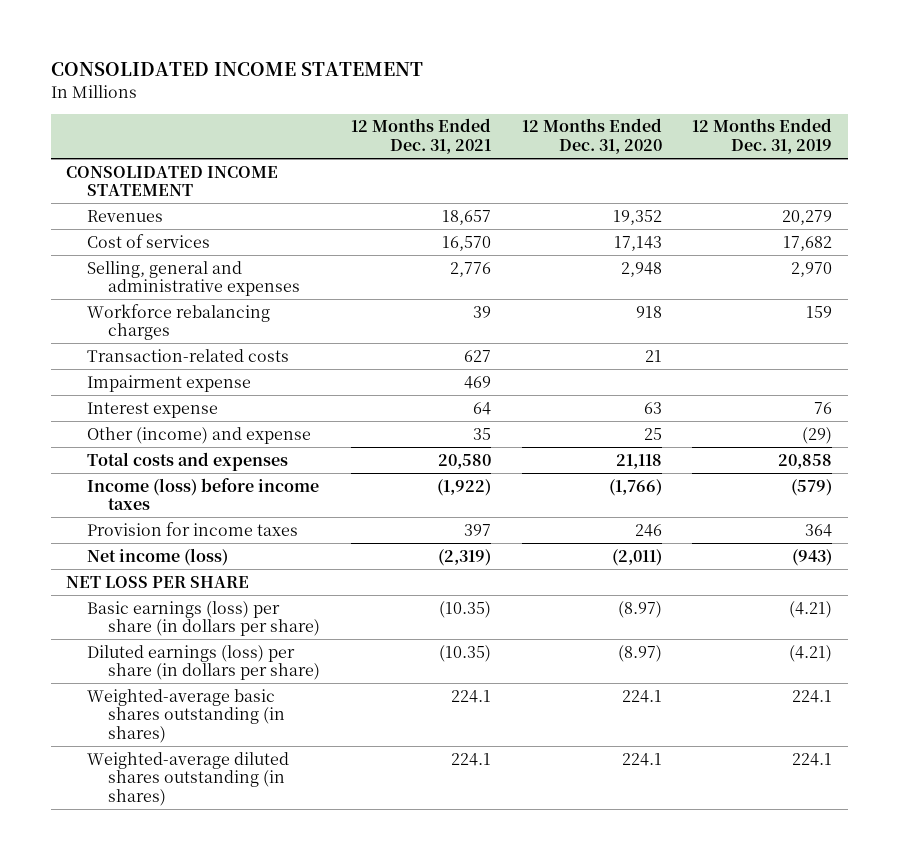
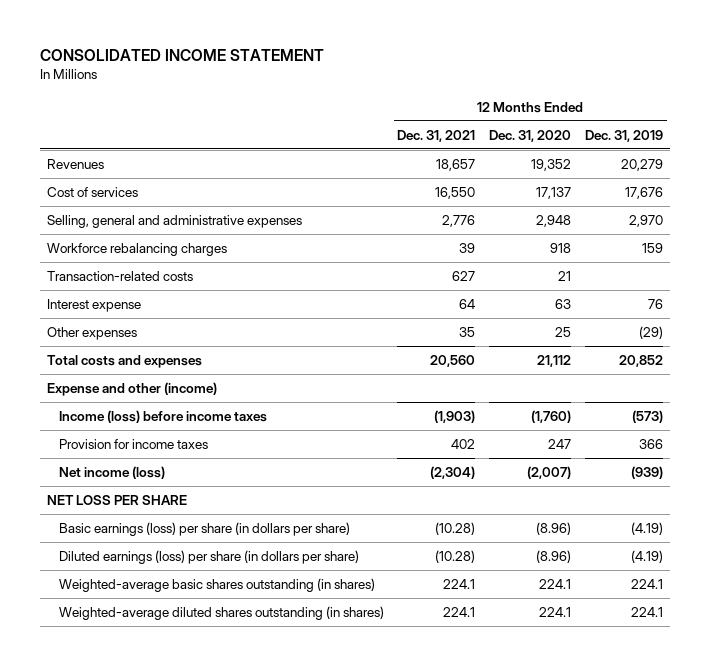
[66,165,279,197] CONSOLIDATED INCOME STATEMENT -> none
[441,235,491,251] 16,570 -> [435,186,476,199] 16,550
[613,235,662,251] 17,143 -> [536,186,572,199] 17,137
[783,235,833,251] 17,682 -> [625,186,664,199] 17,676
[87,374,252,392] Impairment expense -> none
[87,426,312,444] Other (income) and expense -> [46,326,137,340] Other expenses
[437,453,491,469] 20,580 -> [430,354,476,367] 20,560
[615,453,662,469] 21,118 -> [537,354,572,367] 21,112
[778,453,833,469] 20,858 -> [619,354,664,367] 20,852
none -> [46,381,217,396] Expense and other (income)
[436,478,491,496] (1,922) -> [434,409,476,423] (1,903)
[608,478,662,496] (1,766) -> [531,409,572,423] (1,760)
[791,478,833,496] (579) -> [632,409,664,423] (573)
[463,523,491,536] 397 -> [451,438,476,449] 402
[634,523,662,537] 246 -> [548,438,572,449] 247
[805,523,833,537] 364 -> [639,438,664,449] 366
[437,548,491,566] (2,319) -> [430,465,476,479] (2,304)
[611,548,662,566] (2,011) -> [527,465,572,479] (2,007)
[792,548,833,566] (943) -> [631,465,664,479] (939)
[438,600,491,618] (10.35) -> [435,521,476,535] (10.28)
[617,600,662,618] (8.97) -> [536,521,572,535] (8.96)
[789,600,833,618] (4.21) -> [631,521,664,535] (4.19)
[438,644,491,662] (10.35) -> [435,549,476,563] (10.28)
[617,644,662,662] (8.97) -> [536,549,572,563] (8.96)
[789,644,833,662] (4.21) -> [631,549,664,563] (4.19)

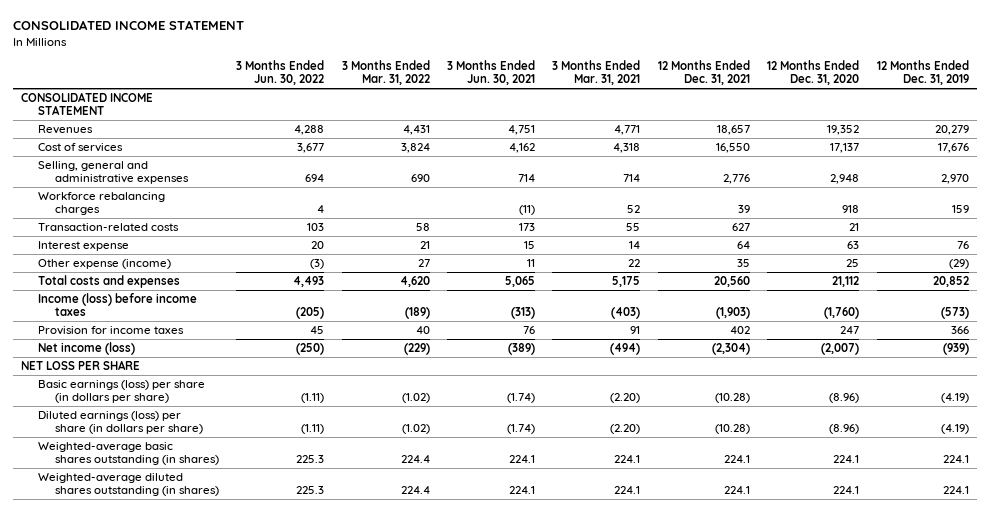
none -> [236,60,325,86] 3 Months Ended Jun. 30, 2022
none -> [341,60,430,86] 3 Months Ended Mar. 31, 2022
none -> [446,60,535,86] 3 Months Ended Jun. 30, 2021
none -> [552,60,641,86] 3 Months Ended Mar. 31, 2021
none -> [21,91,154,116] CONSOLIDATED INCOME STATEMENT
[46,326,137,340] Other expenses -> [38,258,172,269] Other expense (income)
[46,381,217,396] Expense and other (income) -> none

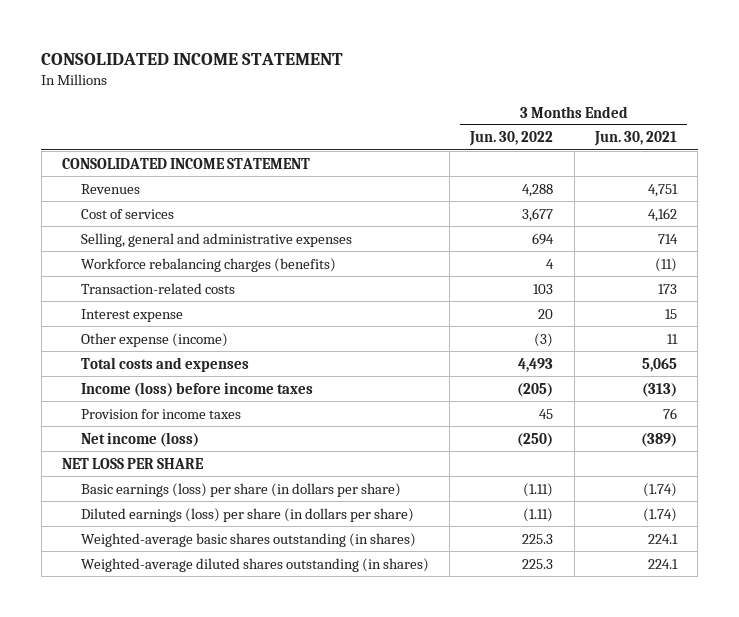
[341,60,430,86] 3 Months Ended Mar. 31, 2022 -> none
[552,60,641,86] 3 Months Ended Mar. 31, 2021 -> none
[657,60,750,86] 12 Months Ended Dec. 31, 2021 -> none
[767,60,860,86] 12 Months Ended Dec. 31, 2020 -> none
[876,60,969,86] 12 Months Ended Dec. 31, 2019 -> none
[38,191,166,216] Workforce rebalancing charges -> [80,257,336,272] Workforce rebalancing charges (benefits)

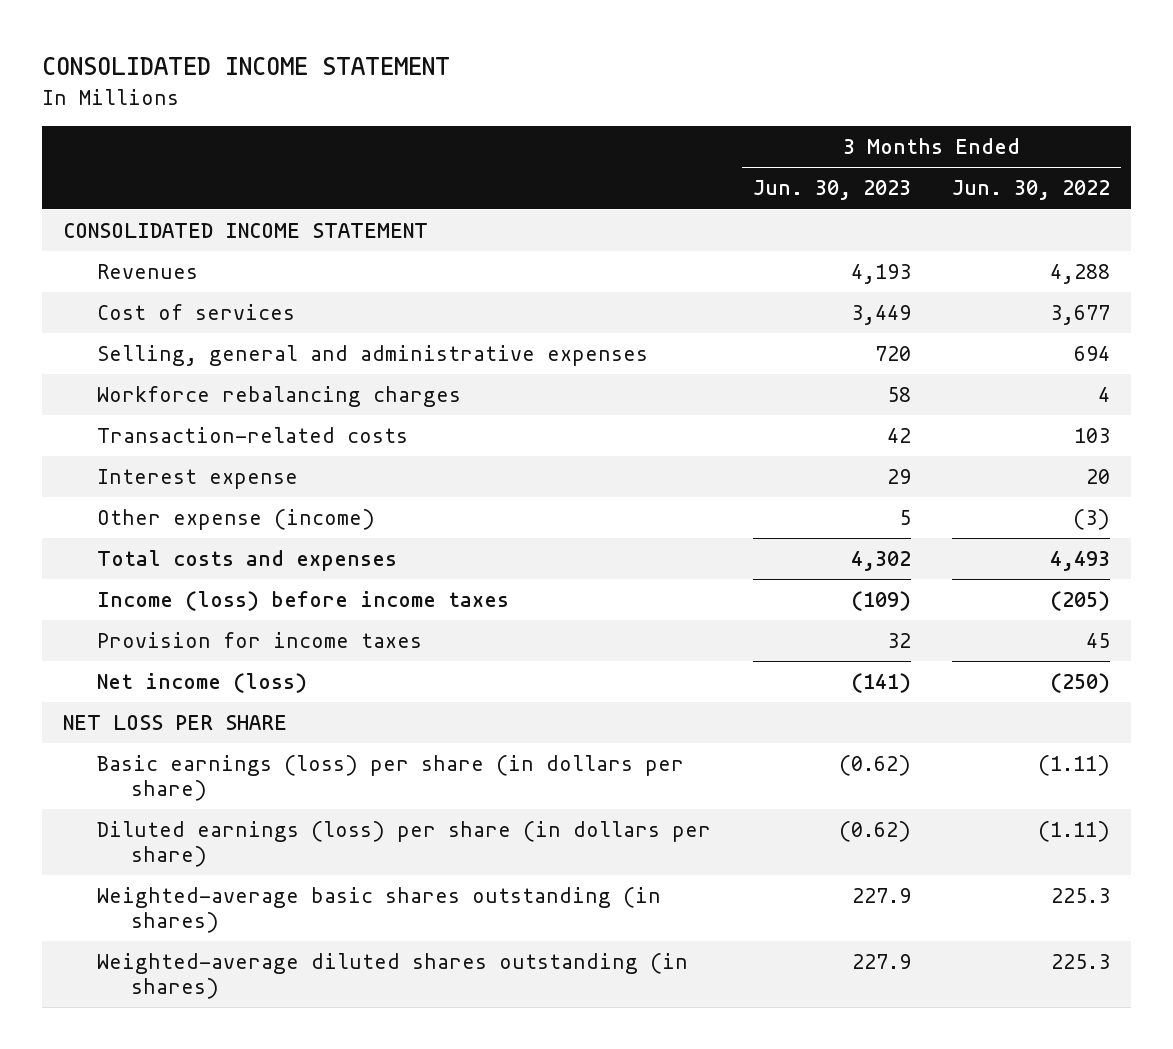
[593,131,677,147] Jun. 30, 2021 -> none
none -> [752,180,911,201] Jun. 30, 2023
[80,257,336,272] Workforce rebalancing charges (benefits) -> [96,386,461,408] Workforce rebalancing charges

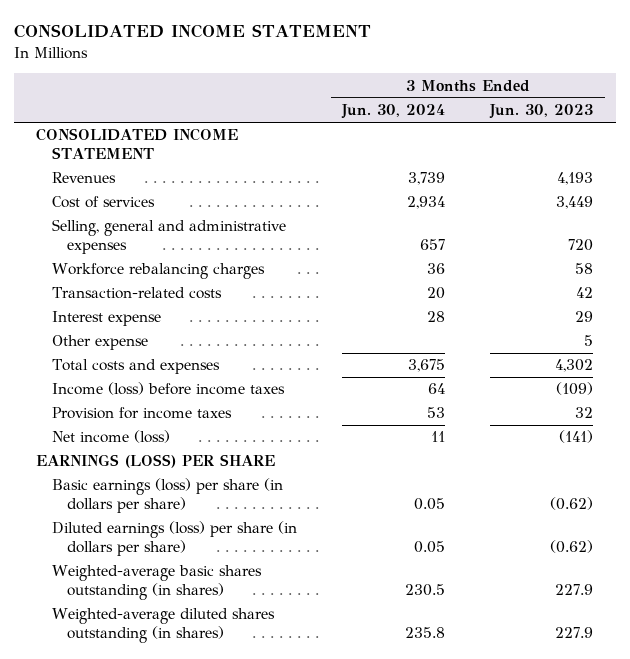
[952,180,1111,201] Jun. 30, 2022 -> none
none -> [341,104,446,120] Jun. 30, 2024
[96,509,375,531] Other expense (income) -> [51,335,148,351] Other expense
[62,715,287,731] NET LOSS PER SHARE -> [36,454,276,469] EARNINGS (LOSS) PER SHARE

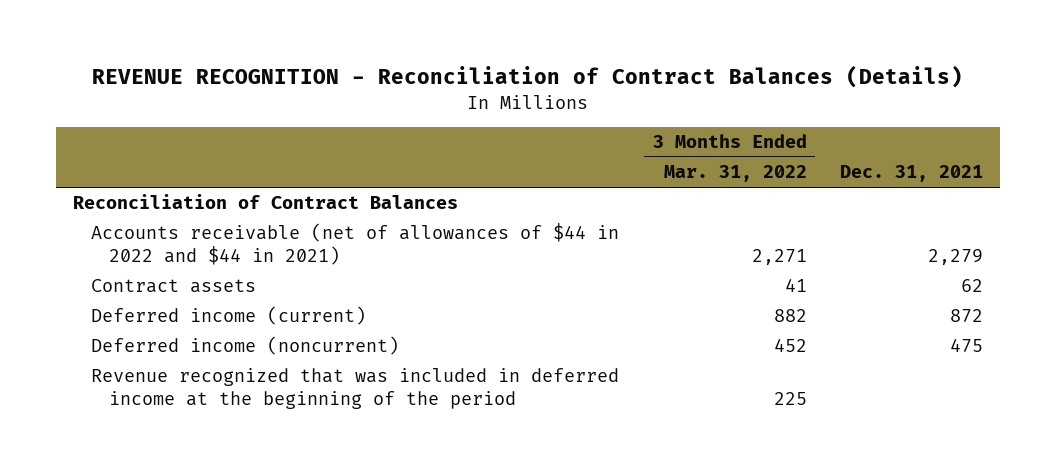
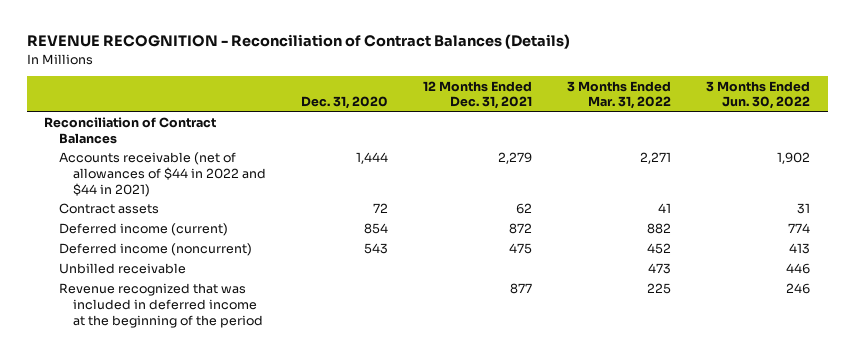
[839,165,983,183] Dec. 31, 2021 -> none
none -> [301,96,389,110] Dec. 31, 2020
none -> [423,80,533,110] 12 Months Ended Dec. 31, 2021
none -> [706,80,811,110] 3 Months Ended Jun. 30, 2022
none -> [58,263,186,275] Unbilled receivable

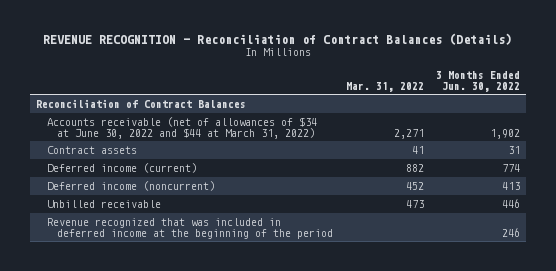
[301,96,389,110] Dec. 31, 2020 -> none
[423,80,533,110] 12 Months Ended Dec. 31, 2021 -> none
[567,80,672,110] 3 Months Ended Mar. 31, 2022 -> none
none -> [345,81,424,92] Mar. 31, 2022
[58,152,267,197] Accounts receivable (net of allowances of $44 in 2022 and $44 in 2021) -> [46,116,317,139] Accounts receivable (net of allowances of $34 at June 30, 2022 and $44 at March 31, 2022)

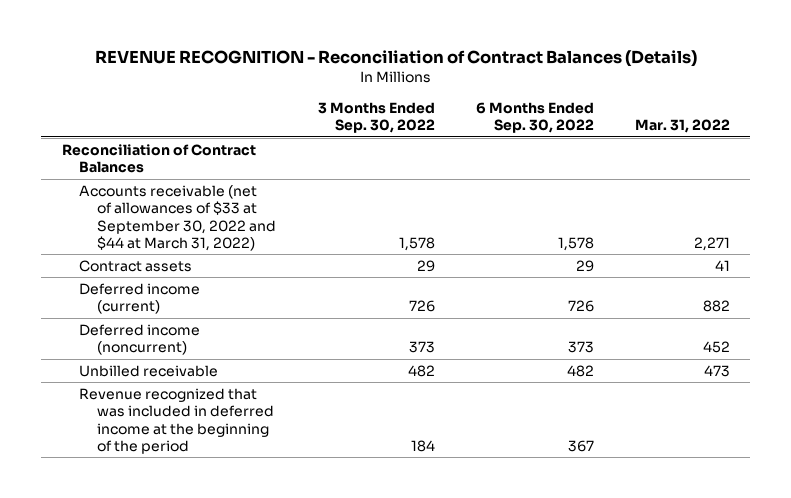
[435,70,520,92] 3 Months Ended Jun. 30, 2022 -> none
none -> [317,102,435,134] 3 Months Ended Sep. 30, 2022
none -> [475,102,594,134] 6 Months Ended Sep. 30, 2022
[46,116,317,139] Accounts receivable (net of allowances of $34 at June 30, 2022 and $44 at March 31, 2022) -> [79,184,277,252] Accounts receivable (net of allowances of $33 at September 30, 2022 and $44 at March 31, 2022)

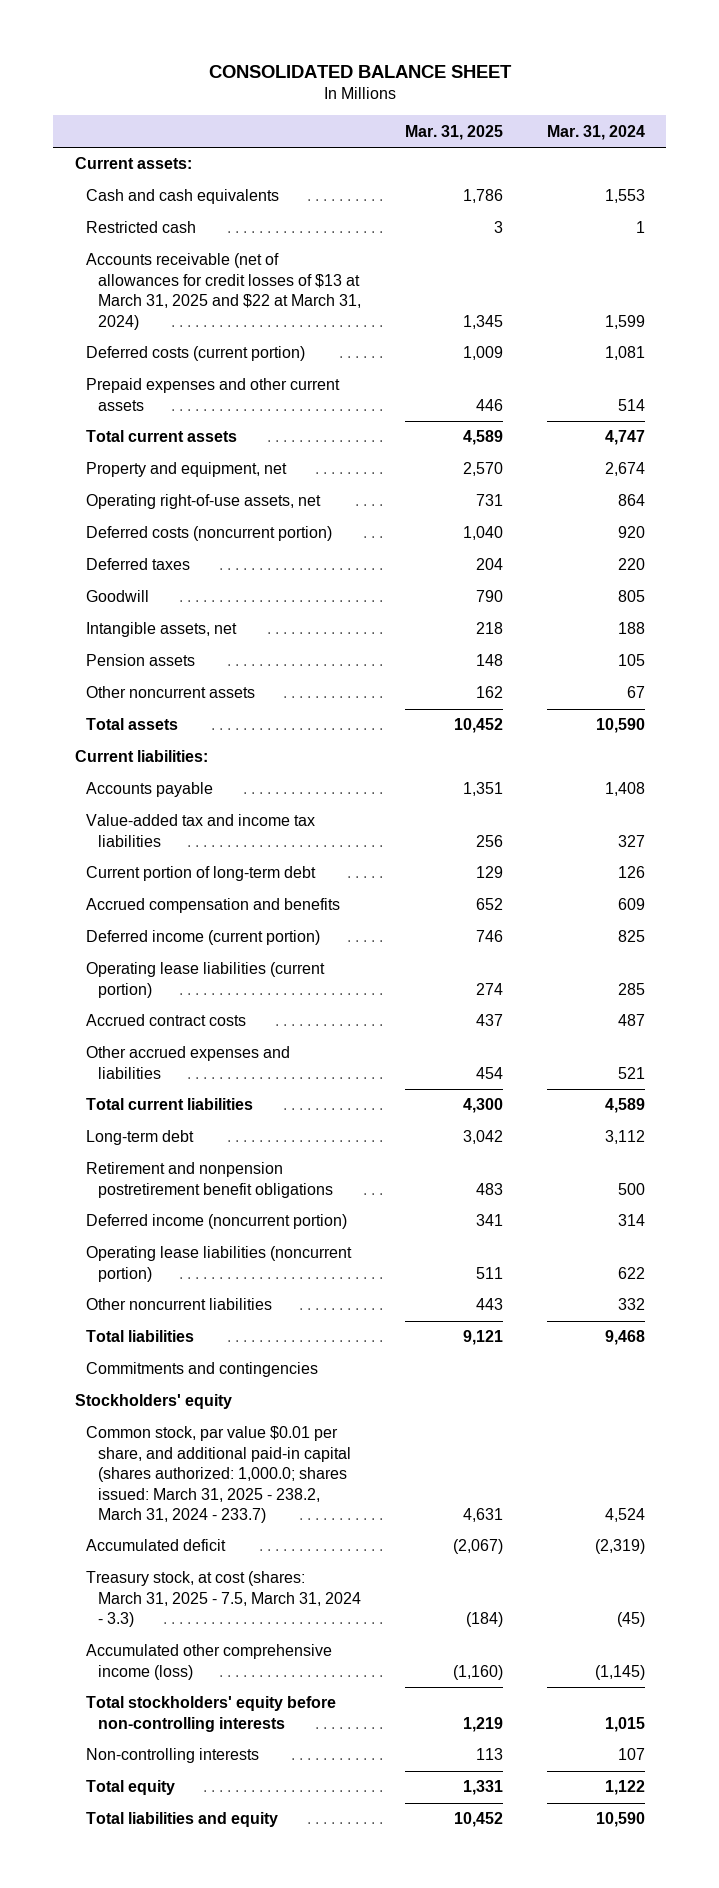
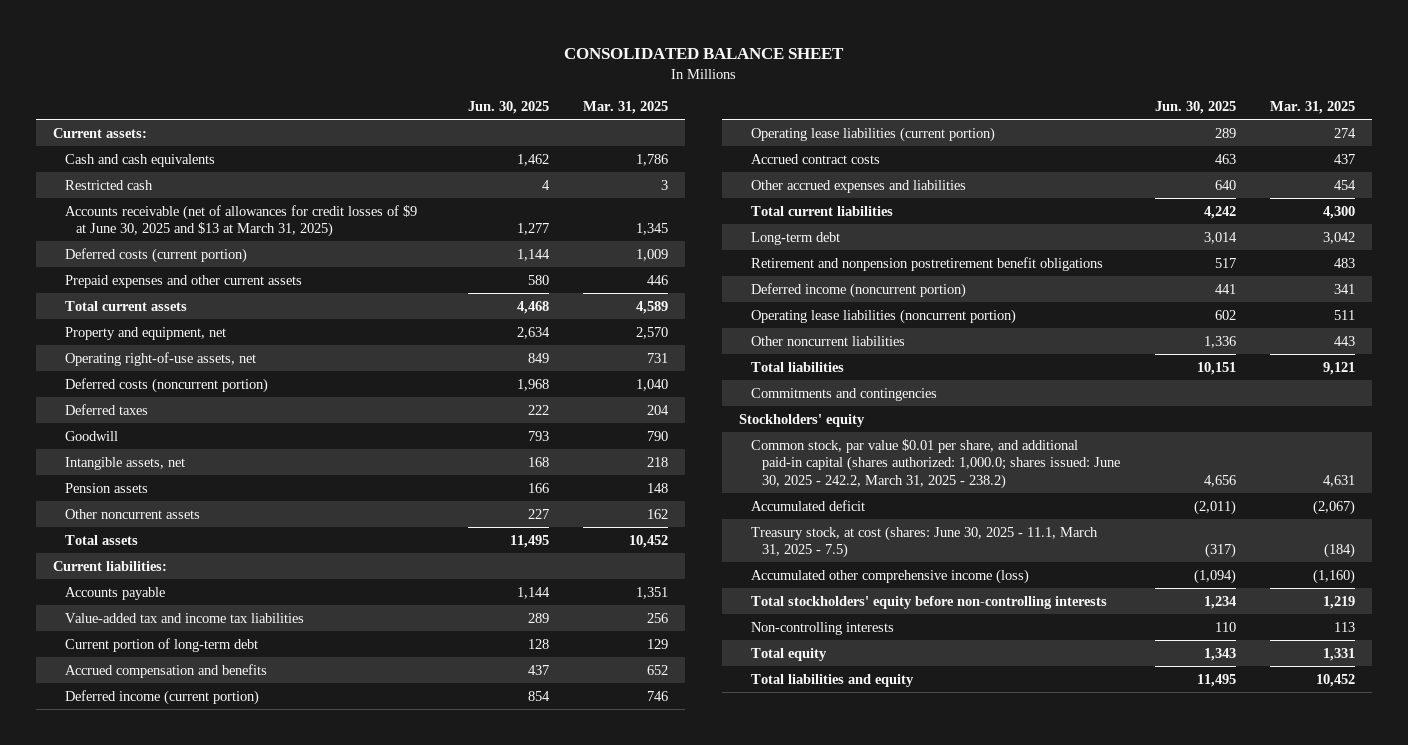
[546,124,645,140] Mar. 31, 2024 -> none
none -> [468,101,550,115] Jun. 30, 2025
[86,253,361,330] Accounts receivable (net of allowances for credit losses of $13 at March 31, 2025 and $22 at March 31, 2024) -> [64,204,417,238] Accounts receivable (net of allowances for credit losses of $9 at June 30, 2025 and $13 at March 31, 2025)
[86,1426,351,1524] Common stock, par value $0.01 per share, and additional paid-in capital (shares authorized: 1,000.0; shares issued: March 31, 2025 - 238.2, March 31, 2024 - 233.7) -> [750,438,1121,489] Common stock, par value $0.01 per share, and additional paid-in capital (shares authorized: 1,000.0; shares issued: June 30, 2025 - 242.2, March 31, 2025 - 238.2)
[86,1571,361,1628] Treasury stock, at cost (shares: March 31, 2025 - 7.5, March 31, 2024 - 3.3) -> [750,525,1098,559] Treasury stock, at cost (shares: June 30, 2025 - 11.1, March 31, 2025 - 7.5)

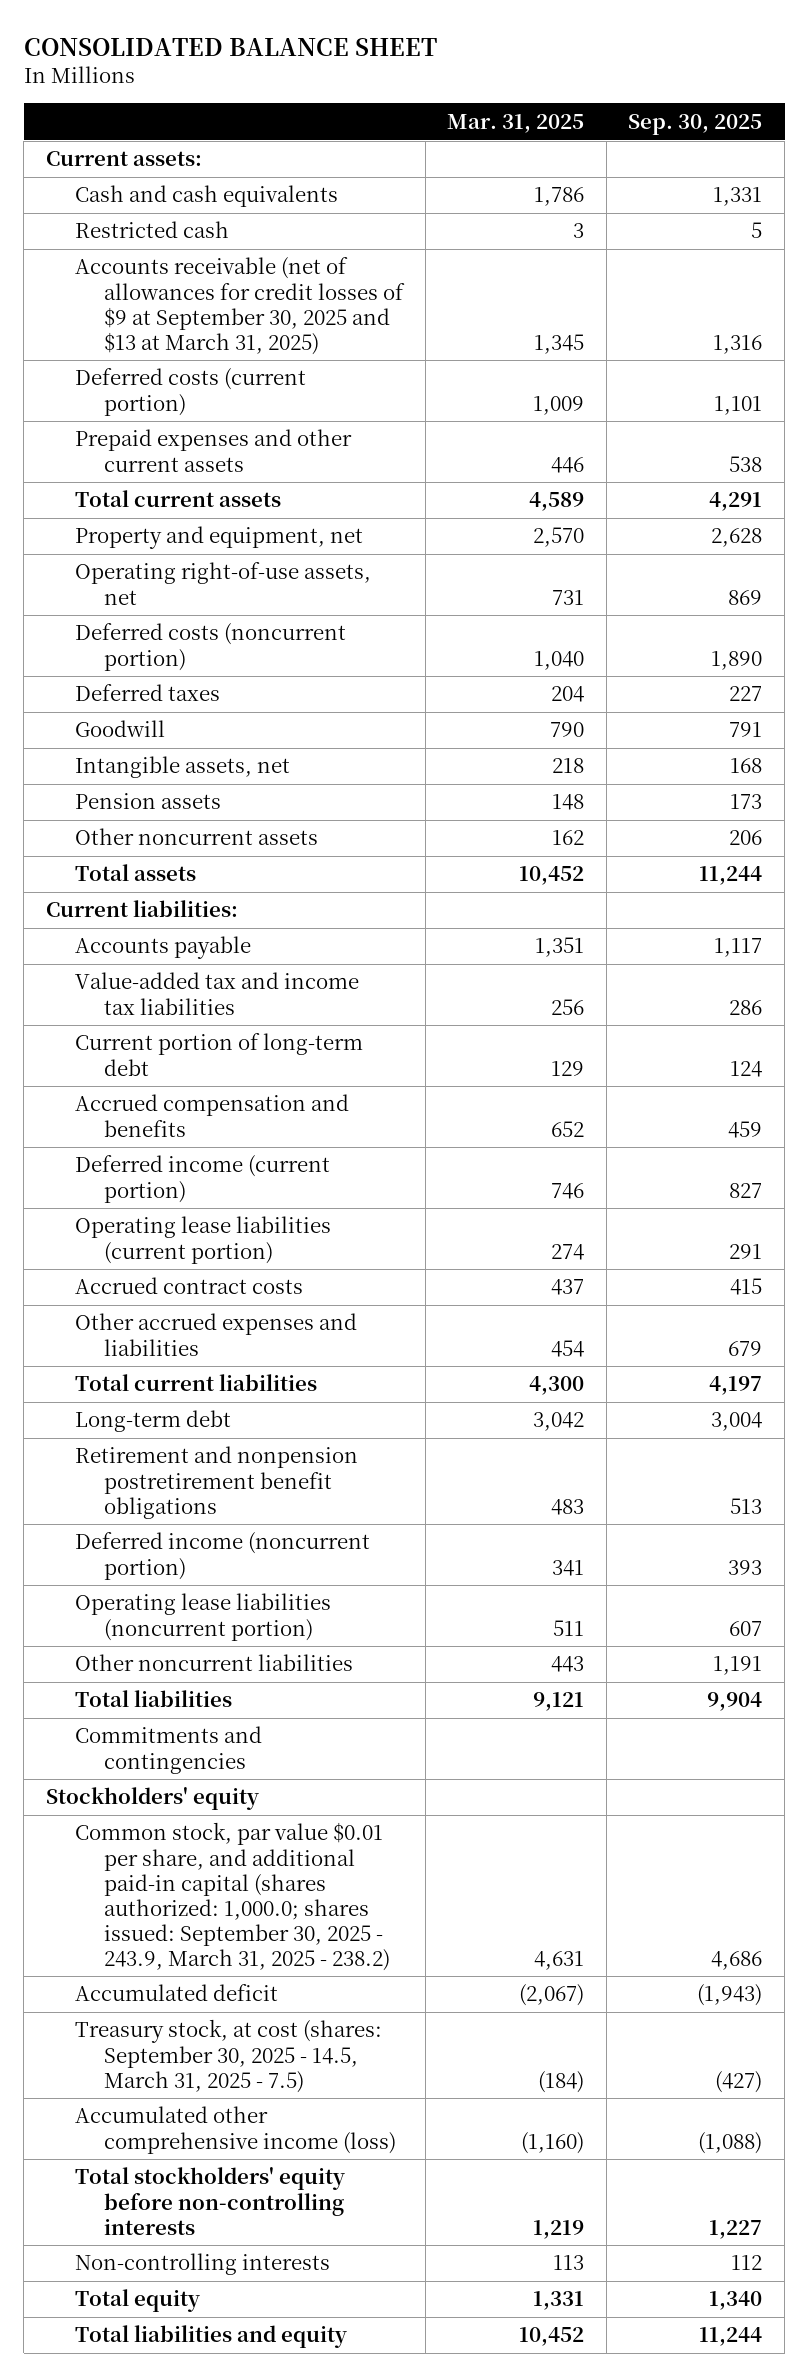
[468,101,550,115] Jun. 30, 2025 -> none
none -> [628,113,763,135] Sep. 30, 2025
[64,204,417,238] Accounts receivable (net of allowances for credit losses of $9 at June 30, 2025 and $13 at March 31, 2025) -> [75,257,406,355] Accounts receivable (net of allowances for credit losses of $9 at September 30, 2025 and $13 at March 31, 2025)
[750,438,1121,489] Common stock, par value $0.01 per share, and additional paid-in capital (shares authorized: 1,000.0; shares issued: June 30, 2025 - 242.2, March 31, 2025 - 238.2) -> [75,1822,391,1971] Common stock, par value $0.01 per share, and additional paid-in capital (shares authorized: 1,000.0; shares issued: September 30, 2025 - 243.9, March 31, 2025 - 238.2)
[750,525,1098,559] Treasury stock, at cost (shares: June 30, 2025 - 11.1, March 31, 2025 - 7.5) -> [75,2019,383,2093] Treasury stock, at cost (shares: September 30, 2025 - 14.5, March 31, 2025 - 7.5)

